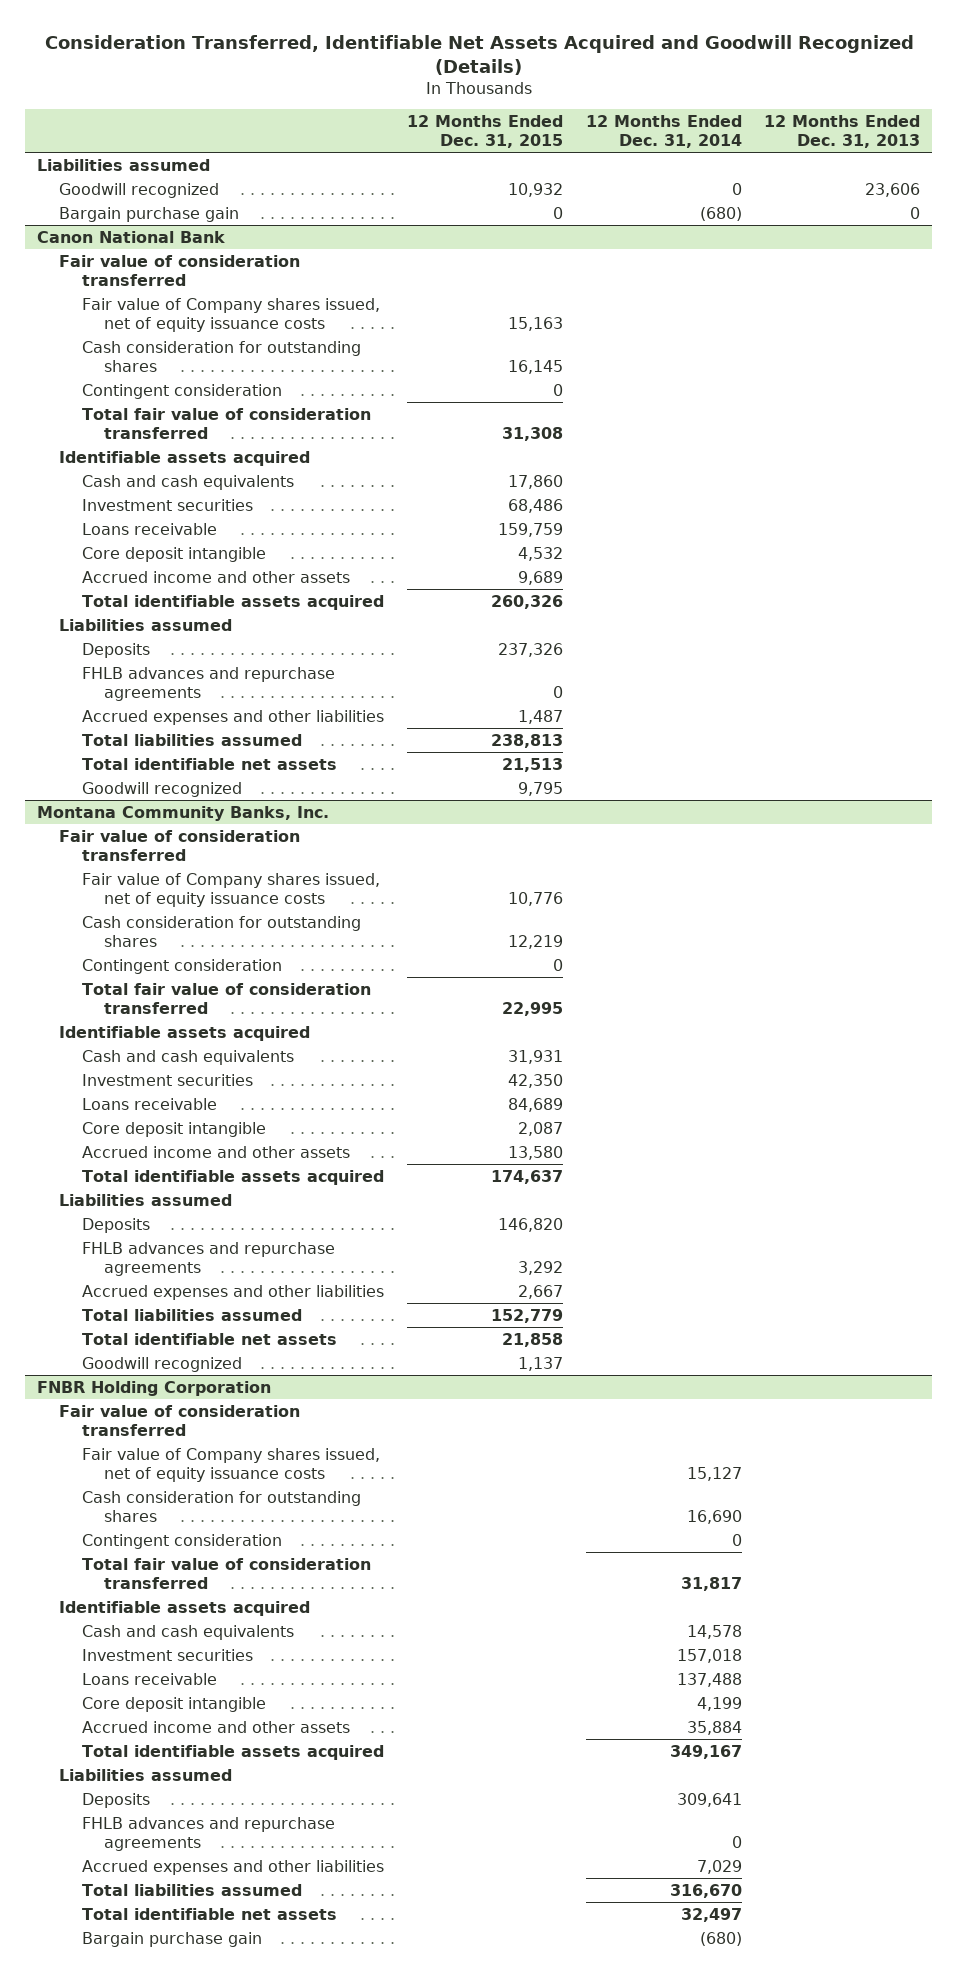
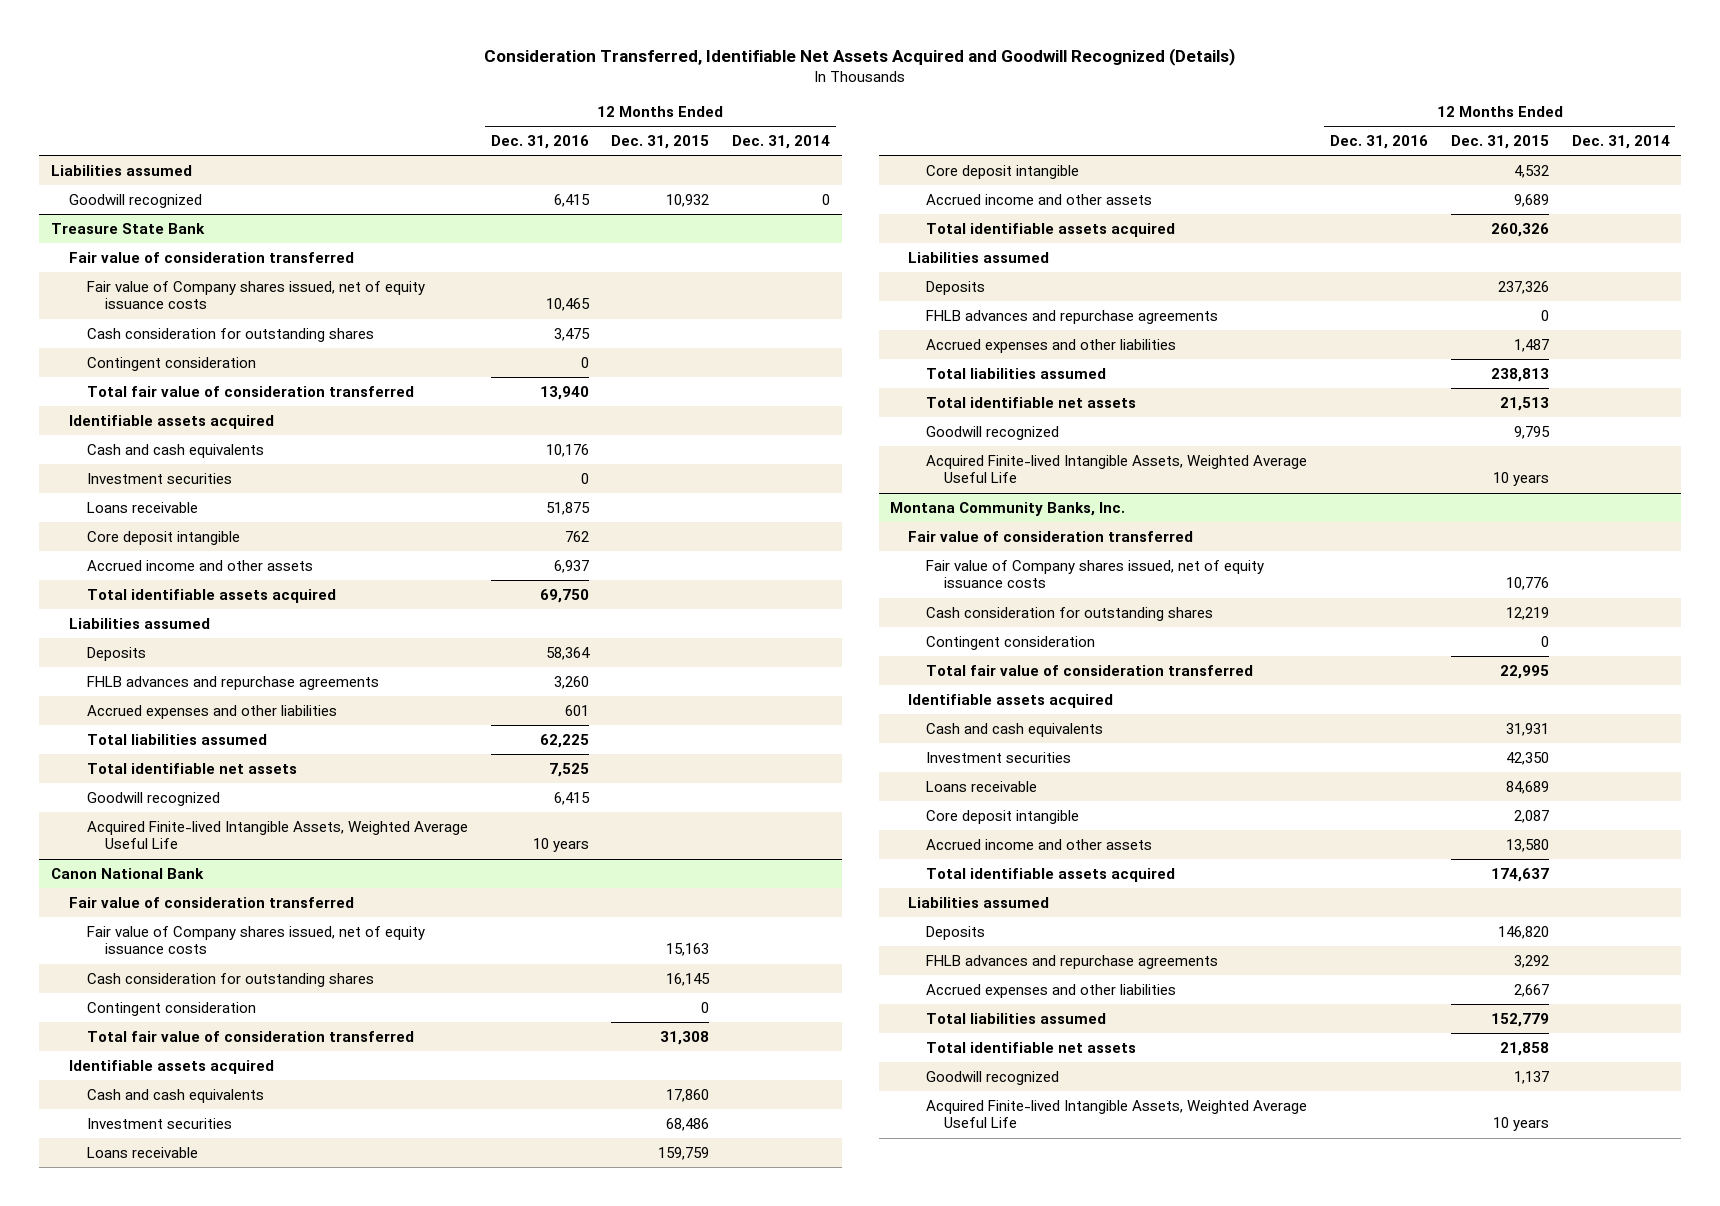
[764,115,921,148] 12 Months Ended Dec. 31, 2013 -> none
none -> [490,135,589,150] Dec. 31, 2016
[59,206,240,222] Bargain purchase gain -> none
none -> [50,222,205,234] Treasure State Bank
none -> [68,251,354,263] Fair value of consideration transferred
none -> [86,280,425,310] Fair value of Company shares issued, net of equity issuance costs
none -> [86,327,374,342] Cash consideration for outstanding shares
none -> [86,356,256,371] Contingent consideration
none -> [86,385,414,397] Total fair value of consideration transferred
none -> [68,414,274,429] Identifiable assets acquired
none -> [86,443,264,458] Cash and cash equivalents
none -> [86,472,232,484] Investment securities
none -> [86,501,198,513] Loans receivable
none -> [86,530,240,545] Core deposit intangible
none -> [86,559,313,571] Accrued income and other assets
none -> [86,588,336,603] Total identifiable assets acquired
none -> [68,617,210,629] Liabilities assumed
none -> [86,646,146,661] Deposits
none -> [86,675,379,690] FHLB advances and repurchase agreements
none -> [86,704,337,719] Accrued expenses and other liabilities
none -> [86,733,267,745] Total liabilities assumed
none -> [86,762,297,774] Total identifiable net assets
none -> [86,791,220,806] Goodwill recognized
none -> [86,820,468,850] Acquired Finite-lived Intangible Assets, Weighted Average Useful Life
none -> [926,454,1308,484] Acquired Finite-lived Intangible Assets, Weighted Average Useful Life
[36,1380,271,1396] FNBR Holding Corporation -> none
[59,1404,301,1436] Fair value of consideration transferred -> none
[81,1447,380,1482] Fair value of Company shares issued, net of equity issuance costs -> none
[81,1490,361,1522] Cash consideration for outstanding shares -> none
[81,1533,282,1549] Contingent consideration -> none
[81,1557,371,1589] Total fair value of consideration transferred -> none
[59,1600,311,1616] Identifiable assets acquired -> none
[81,1624,294,1640] Cash and cash equivalents -> none
[81,1648,253,1661] Investment securities -> none
[81,1672,217,1685] Loans receivable -> none
[81,1696,266,1712] Core deposit intangible -> none
[81,1720,350,1733] Accrued income and other assets -> none
[81,1744,384,1760] Total identifiable assets acquired -> none
[59,1768,233,1781] Liabilities assumed -> none
[81,1792,150,1808] Deposits -> none
[81,1816,335,1851] FHLB advances and repurchase agreements -> none
[81,1859,384,1875] Accrued expenses and other liabilities -> none
[81,1883,302,1896] Total liabilities assumed -> none
[81,1907,337,1920] Total identifiable net assets -> none
[81,1931,262,1947] Bargain purchase gain -> none
none -> [926,1099,1308,1129] Acquired Finite-lived Intangible Assets, Weighted Average Useful Life

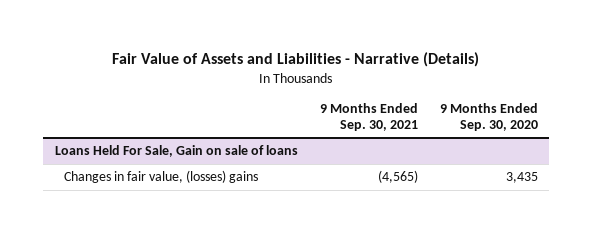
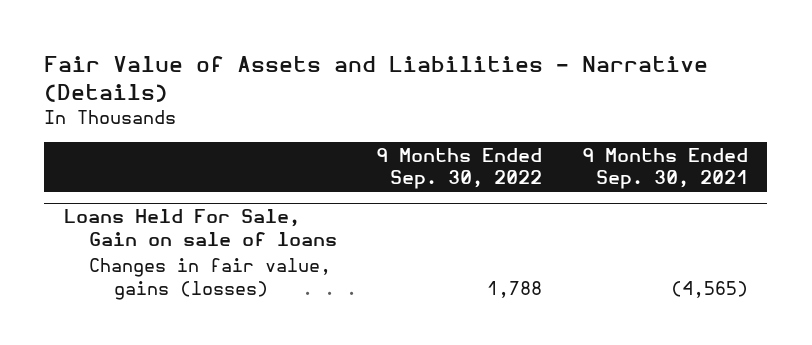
[439,103,538,131] 9 Months Ended Sep. 30, 2020 -> none
none -> [376,148,543,190] 9 Months Ended Sep. 30, 2022
[64,170,259,184] Changes in fair value, (losses) gains -> [88,258,331,300] Changes in fair value, gains (losses)

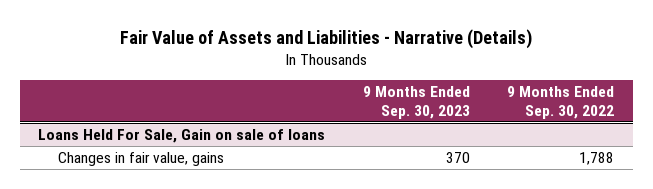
[581,148,748,190] 9 Months Ended Sep. 30, 2021 -> none
none -> [362,86,470,119] 9 Months Ended Sep. 30, 2023
[88,258,331,300] Changes in fair value, gains (losses) -> [58,151,225,166] Changes in fair value, gains

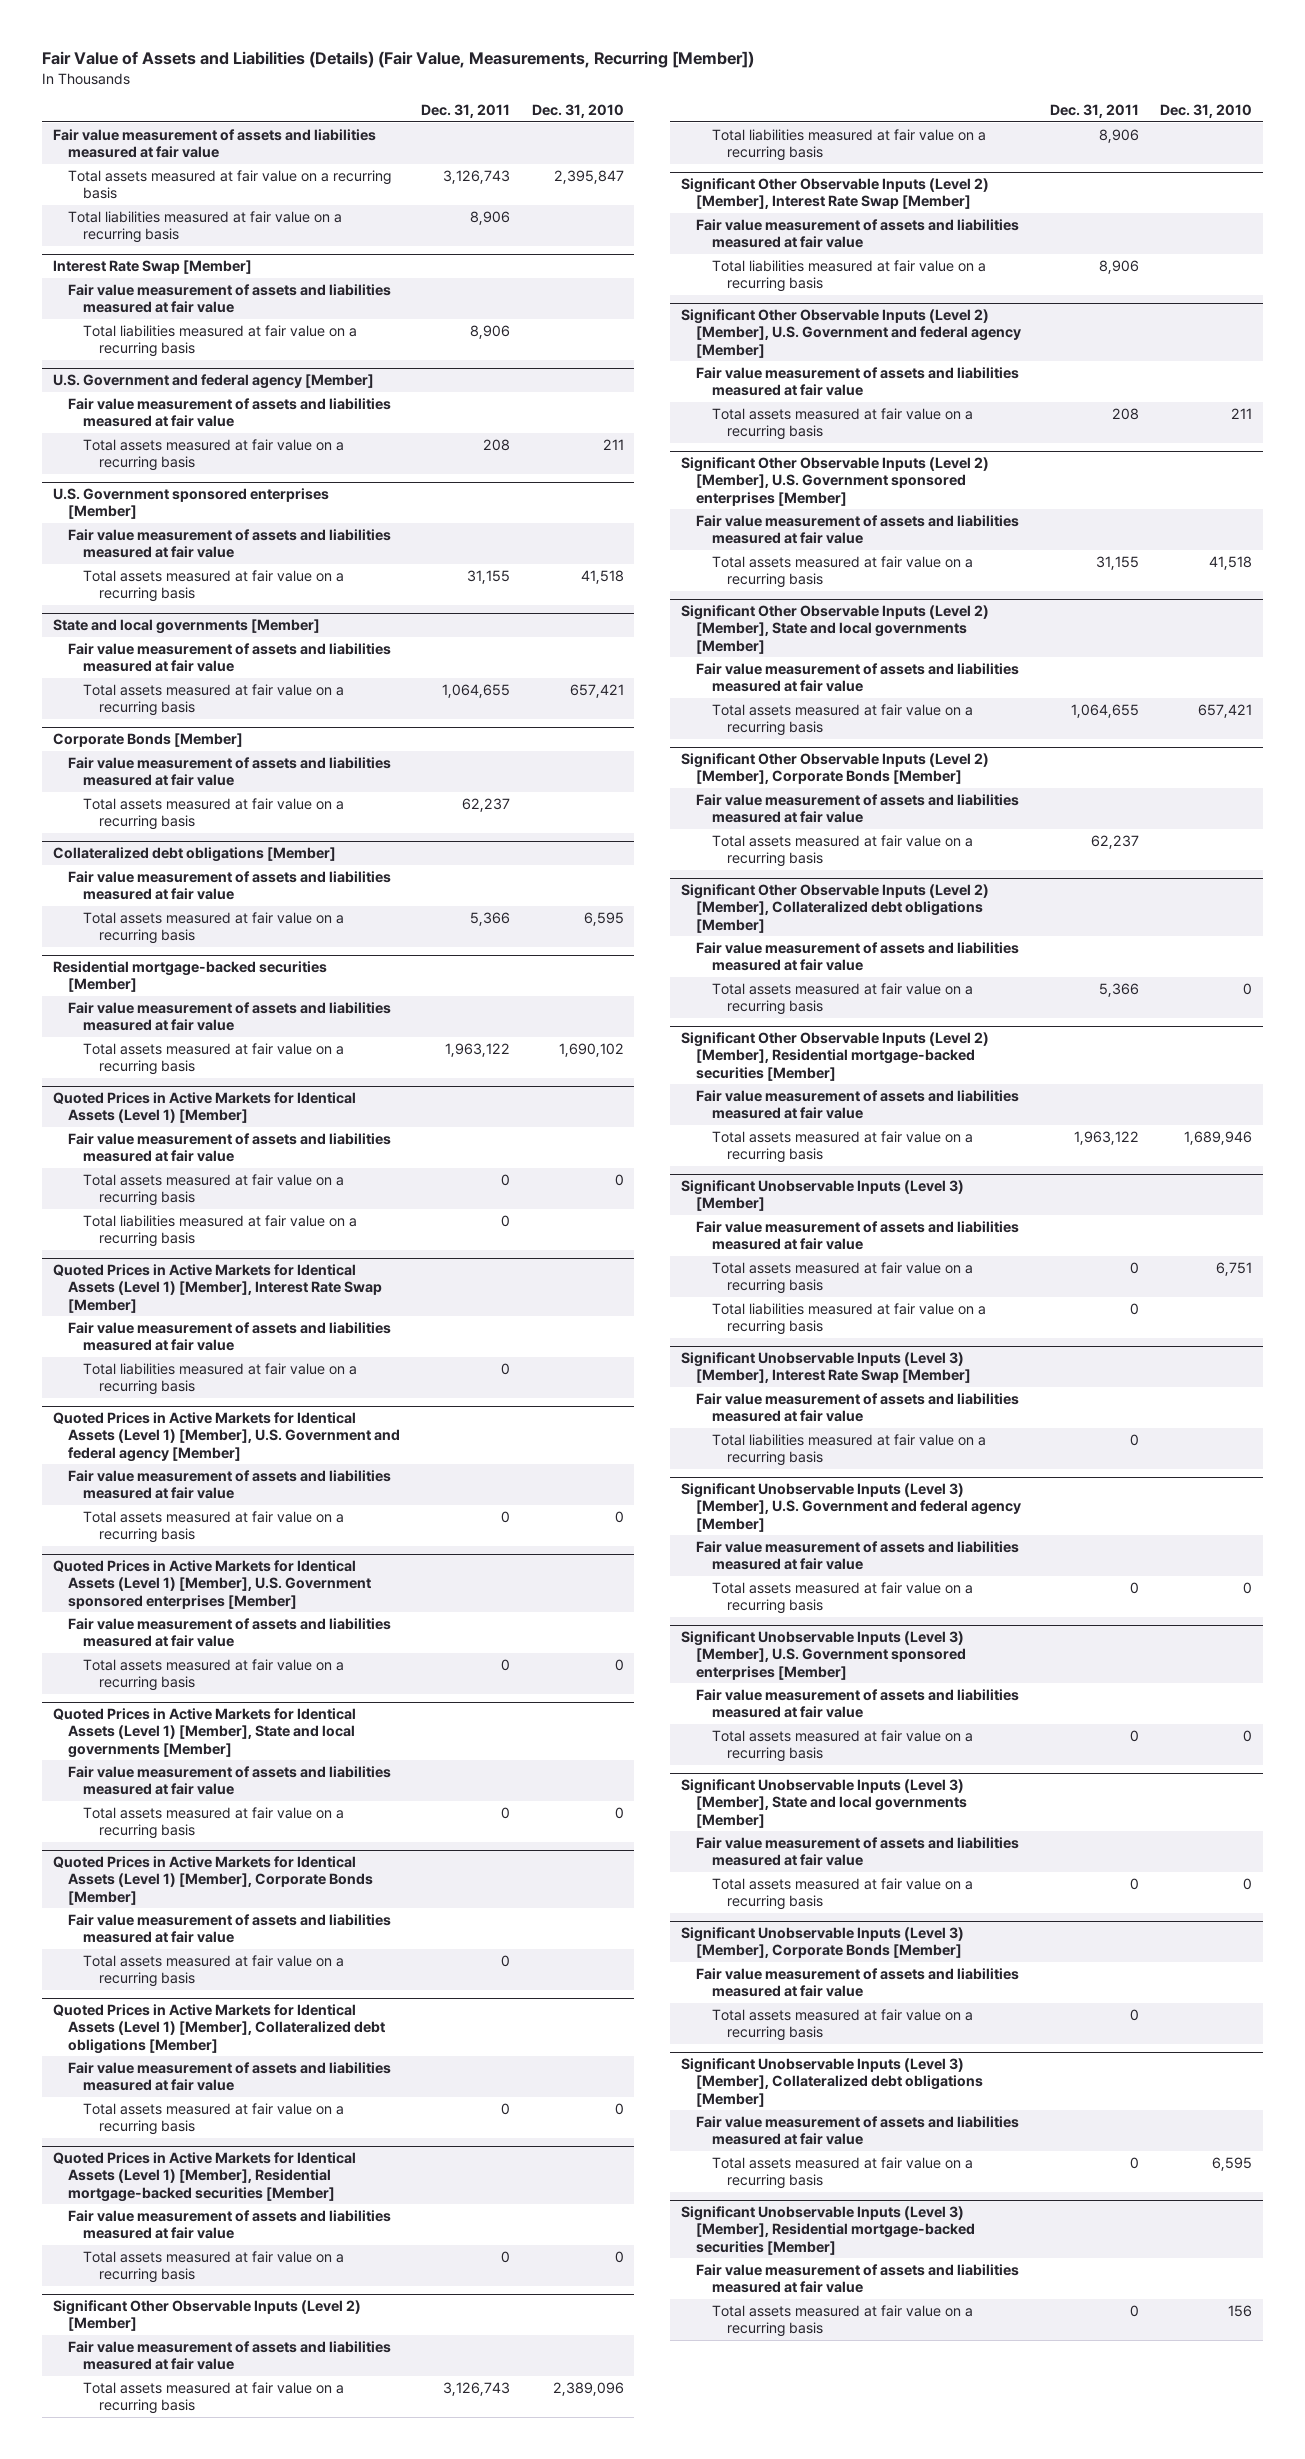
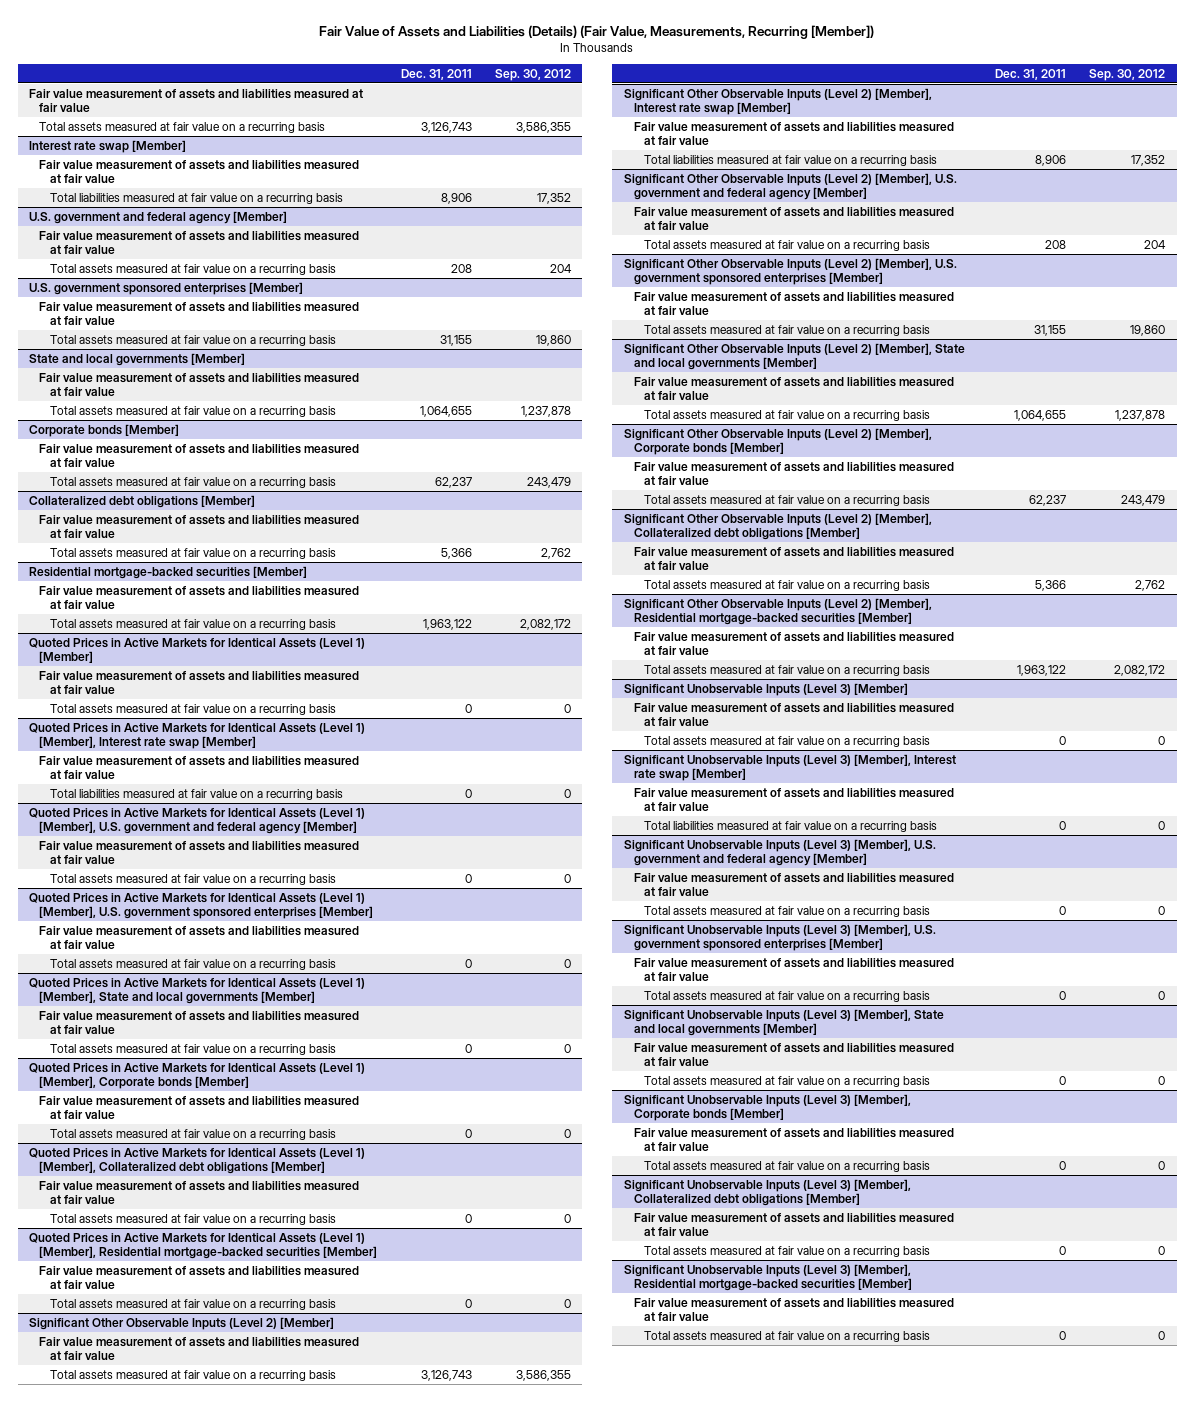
[531,104,624,119] Dec. 31, 2010 -> none
none -> [494,68,571,81] Sep. 30, 2012
[68,210,343,243] Total liabilities measured at fair value on a recurring basis -> none
[52,260,252,275] Interest Rate Swap [Member] -> [29,139,187,153] Interest rate swap [Member]
[52,374,374,390] U.S. Government and federal agency [Member] -> [29,210,288,224] U.S. government and federal agency [Member]
[52,488,329,520] U.S. Government sponsored enterprises [Member] -> [29,281,304,295] U.S. government sponsored enterprises [Member]
[52,733,243,748] Corporate Bonds [Member] -> [29,423,180,437] Corporate bonds [Member]
[83,1214,358,1247] Total liabilities measured at fair value on a recurring basis -> none
[52,1264,383,1313] Quoted Prices in Active Markets for Identical Assets (Level 1) [Member], Interest Rate Swap [Member] -> [29,722,366,750] Quoted Prices in Active Markets for Identical Assets (Level 1) [Member], Interest rate swap [Member]
[52,1412,401,1462] Quoted Prices in Active Markets for Identical Assets (Level 1) [Member], U.S. Government and federal agency [Member] -> [29,807,366,835] Quoted Prices in Active Markets for Identical Assets (Level 1) [Member], U.S. government and federal agency [Member]
[52,1560,372,1609] Quoted Prices in Active Markets for Identical Assets (Level 1) [Member], U.S. Government sponsored enterprises [Member] -> [29,892,374,920] Quoted Prices in Active Markets for Identical Assets (Level 1) [Member], U.S. government sponsored enterprises [Member]
[52,1856,374,1905] Quoted Prices in Active Markets for Identical Assets (Level 1) [Member], Corporate Bonds [Member] -> [29,1062,366,1090] Quoted Prices in Active Markets for Identical Assets (Level 1) [Member], Corporate bonds [Member]
[711,128,986,161] Total liabilities measured at fair value on a recurring basis -> none
[681,178,990,210] Significant Other Observable Inputs (Level 2) [Member], Interest Rate Swap [Member] -> [623,87,932,116] Significant Other Observable Inputs (Level 2) [Member], Interest rate swap [Member]
[681,309,1022,358] Significant Other Observable Inputs (Level 2) [Member], U.S. Government and federal agency [Member] -> [623,172,957,201] Significant Other Observable Inputs (Level 2) [Member], U.S. government and federal agency [Member]
[681,457,990,506] Significant Other Observable Inputs (Level 2) [Member], U.S. Government sponsored enterprises [Member] -> [623,257,957,286] Significant Other Observable Inputs (Level 2) [Member], U.S. government sponsored enterprises [Member]
[681,753,990,785] Significant Other Observable Inputs (Level 2) [Member], Corporate Bonds [Member] -> [623,427,932,456] Significant Other Observable Inputs (Level 2) [Member], Corporate bonds [Member]
[711,1302,986,1335] Total liabilities measured at fair value on a recurring basis -> none
[681,1352,972,1384] Significant Unobservable Inputs (Level 3) [Member], Interest Rate Swap [Member] -> [623,753,956,782] Significant Unobservable Inputs (Level 3) [Member], Interest rate swap [Member]
[681,1483,1022,1532] Significant Unobservable Inputs (Level 3) [Member], U.S. Government and federal agency [Member] -> [623,838,936,867] Significant Unobservable Inputs (Level 3) [Member], U.S. government and federal agency [Member]
[681,1631,967,1680] Significant Unobservable Inputs (Level 3) [Member], U.S. Government sponsored enterprises [Member] -> [623,923,936,952] Significant Unobservable Inputs (Level 3) [Member], U.S. government sponsored enterprises [Member]
[681,1927,965,1959] Significant Unobservable Inputs (Level 3) [Member], Corporate Bonds [Member] -> [623,1093,911,1122] Significant Unobservable Inputs (Level 3) [Member], Corporate bonds [Member]

